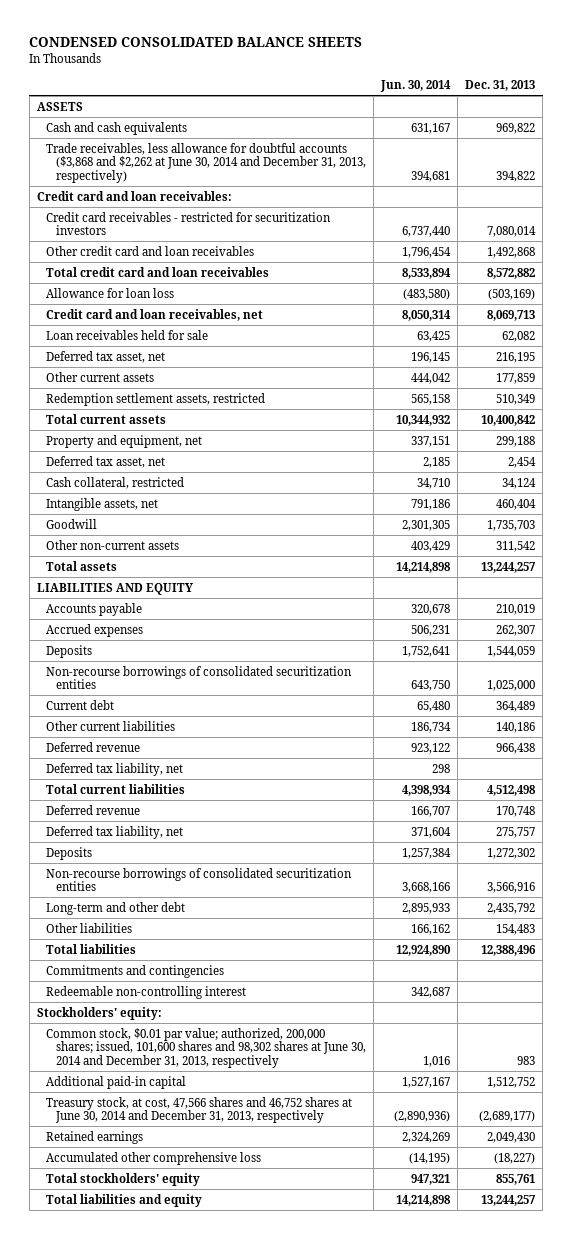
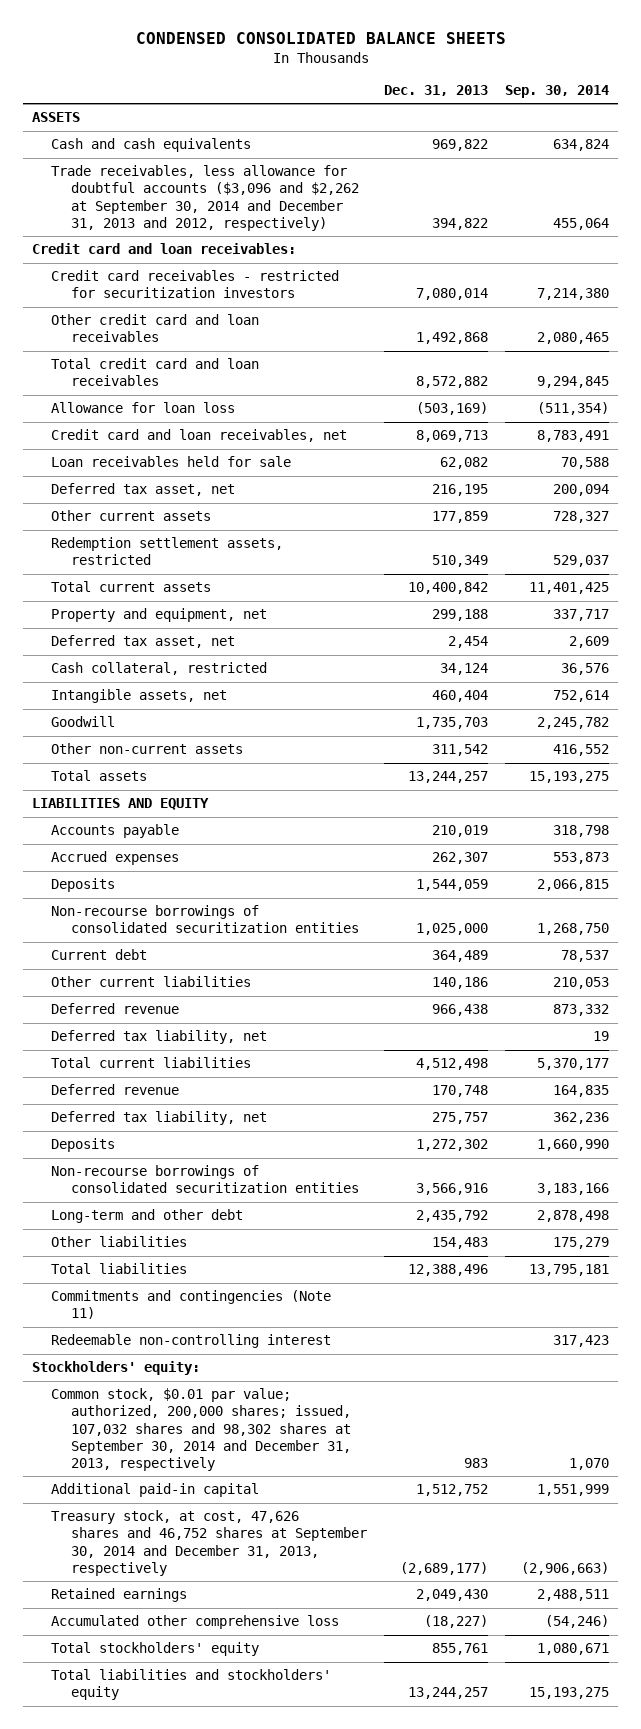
[380,80,452,93] Jun. 30, 2014 -> none
none -> [505,84,610,98] Sep. 30, 2014
[46,142,367,183] Trade receivables, less allowance for doubtful accounts ($3,868 and $2,262 at June 30, 2014 and December 31, 2013, respectively) -> [51,165,359,231] Trade receivables, less allowance for doubtful accounts ($3,096 and $2,262 at September 30, 2014 and December 31, 2013 and 2012, respectively)
[46,964,225,978] Commitments and contingencies -> [51,1290,332,1320] Commitments and contingencies (Note 11)
[46,1027,367,1068] Common stock, $0.01 par value; authorized, 200,000 shares; issued, 101,600 shares and 98,302 shares at June 30, 2014 and December 31, 2013, respectively -> [51,1388,351,1471] Common stock, $0.01 par value; authorized, 200,000 shares; issued, 107,032 shares and 98,302 shares at September 30, 2014 and December 31, 2013, respectively
[46,1096,353,1124] Treasury stock, at cost, 47,566 shares and 46,752 shares at June 30, 2014 and December 31, 2013, respectively -> [51,1510,367,1576] Treasury stock, at cost, 47,626 shares and 46,752 shares at September 30, 2014 and December 31, 2013, respectively
[46,1193,203,1207] Total liabilities and equity -> [51,1669,332,1701] Total liabilities and stockholders' equity

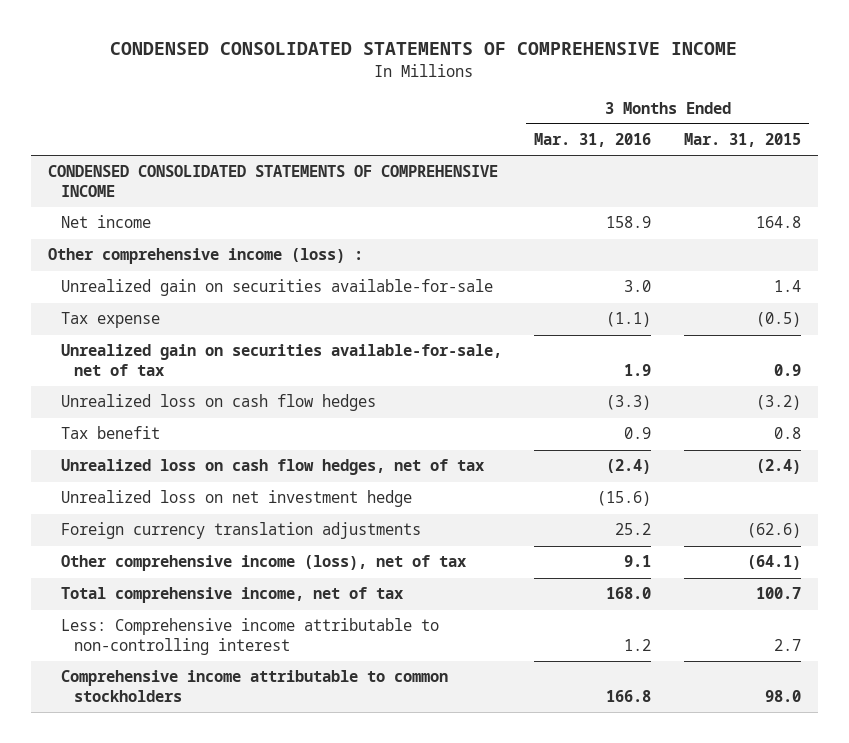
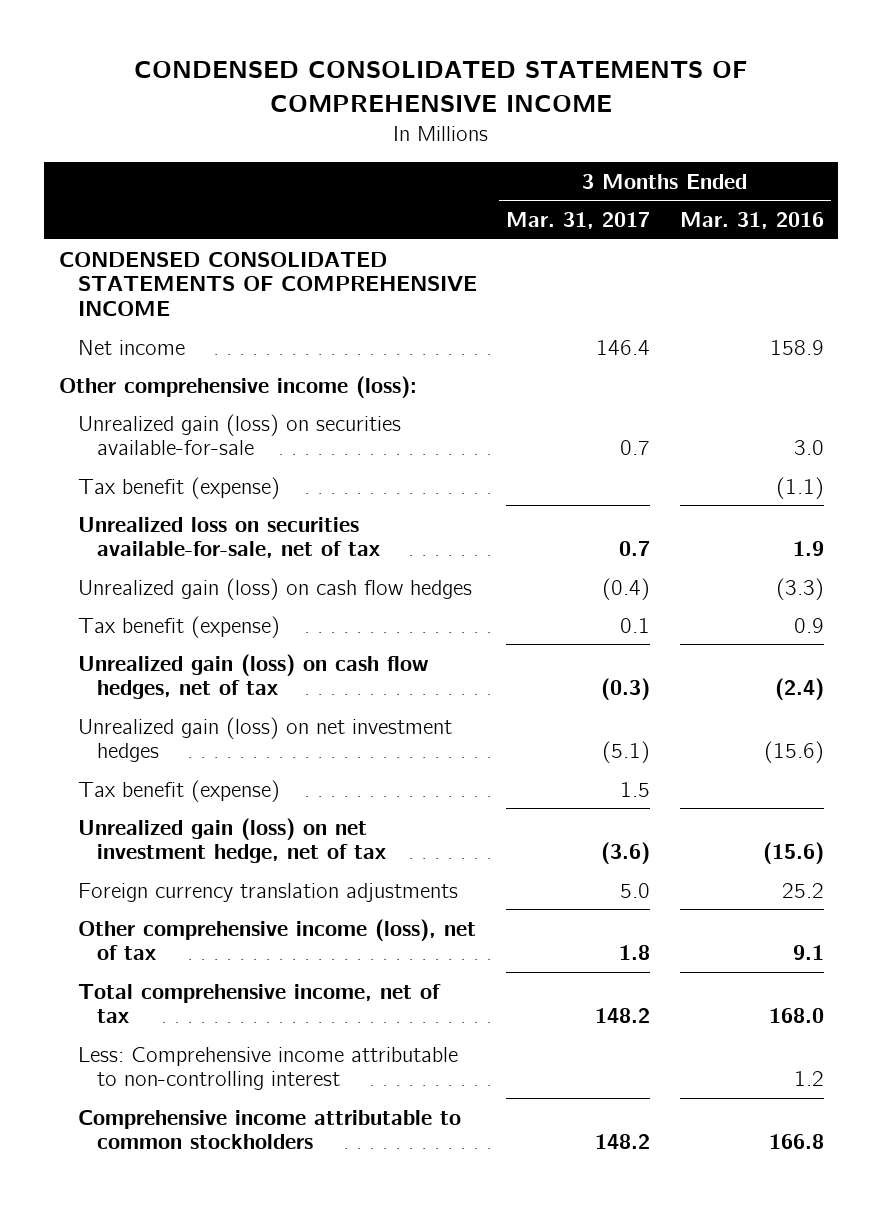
[684,133,802,148] Mar. 31, 2015 -> none
none -> [506,212,651,230] Mar. 31, 2017
[47,248,363,265] Other comprehensive income (loss) : -> [59,375,418,398] Other comprehensive income (loss):
[60,279,493,297] Unrealized gain on securities available-for-sale -> [77,413,401,456] Unrealized gain (loss) on securities available-for-sale
[60,312,160,329] Tax expense -> [77,476,280,499] Tax benefit (expense)
[60,344,502,376] Unrealized gain on securities available-for-sale, net of tax -> [77,516,380,559] Unrealized loss on securities available-for-sale, net of tax
[60,394,376,412] Unrealized loss on cash flow hedges -> [77,577,472,600] Unrealized gain (loss) on cash flow hedges
[60,426,160,440] Tax benefit -> [77,615,280,638] Tax benefit (expense)
[60,459,484,476] Unrealized loss on cash flow hedges, net of tax -> [77,653,429,700] Unrealized gain (loss) on cash flow hedges, net of tax
none -> [77,716,452,763] Unrealized gain (loss) on net investment hedges
none -> [77,779,280,802] Tax benefit (expense)
[60,490,412,508] Unrealized loss on net investment hedge -> [77,817,386,864] Unrealized gain (loss) on net investment hedge, net of tax

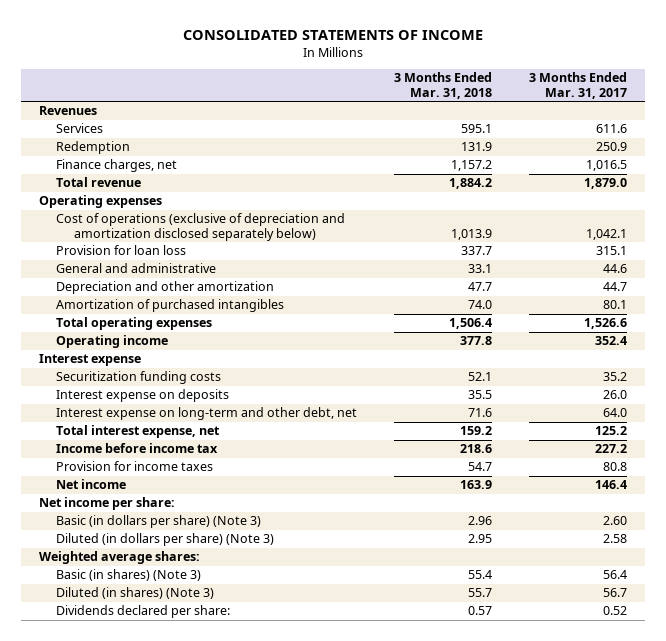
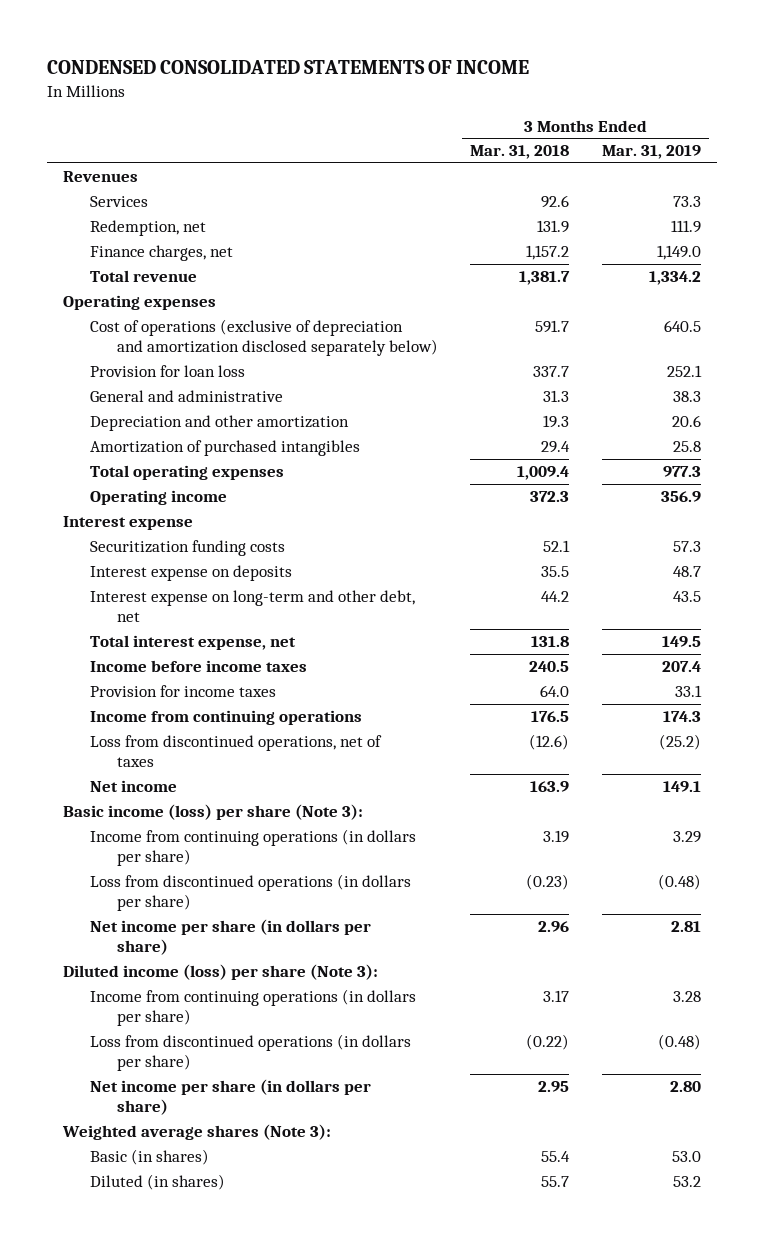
[182,29,483,40] CONSOLIDATED STATEMENTS OF INCOME -> [47,59,530,74] CONDENSED CONSOLIDATED STATEMENTS OF INCOME
[528,72,627,99] 3 Months Ended Mar. 31, 2017 -> none
none -> [601,145,701,160] Mar. 31, 2019
[461,124,493,134] 595.1 -> [541,195,570,209] 92.6
[56,141,131,155] Redemption -> [90,220,207,237] Redemption, net
[449,178,493,190] 1,884.2 -> [519,271,571,286] 1,381.7
[451,228,493,240] 1,013.9 -> [535,320,570,334] 591.7
[468,264,493,274] 33.1 -> [543,390,570,403] 31.3
[468,282,493,292] 47.7 -> [543,415,570,429] 19.3
[468,300,493,310] 74.0 -> [541,441,571,454] 29.4
[449,318,493,330] 1,506.4 -> [517,466,570,481] 1,009.4
[460,336,493,346] 377.8 -> [530,491,570,503] 372.3
[468,408,493,418] 71.6 -> [541,591,570,603] 44.2
[460,426,493,436] 159.2 -> [531,636,570,648] 131.8
[56,443,219,454] Income before income tax -> [90,660,308,673] Income before income taxes
[460,444,493,454] 218.6 -> [529,661,570,673] 240.5
[468,462,493,472] 54.7 -> [540,685,570,698] 64.0
none -> [90,710,363,726] Income from continuing operations
none -> [90,735,383,768] Loss from discontinued operations, net of taxes
[38,497,175,511] Net income per share: -> none
[56,605,231,619] Dividends declared per share: -> none
none -> [63,804,364,821] Basic income (loss) per share (Note 3):
none -> [90,829,417,867] Income from continuing operations (in dollars per share)
none -> [90,874,412,912] Loss from discontinued operations (in dollars per share)
[56,515,262,529] Basic (in dollars per share) (Note 3) -> [90,919,372,956] Net income per share (in dollars per share)
none -> [63,964,379,981] Diluted income (loss) per share (Note 3):
none -> [90,989,417,1027] Income from continuing operations (in dollars per share)
none -> [90,1034,412,1072] Loss from discontinued operations (in dollars per share)
[56,533,275,547] Diluted (in dollars per share) (Note 3) -> [90,1079,372,1116] Net income per share (in dollars per share)
[38,551,200,565] Weighted average shares: -> [62,1124,332,1141] Weighted average shares (Note 3):
[56,569,202,582] Basic (in shares) (Note 3) -> [90,1149,210,1166] Basic (in shares)
[56,587,215,600] Diluted (in shares) (Note 3) -> [90,1174,226,1191] Diluted (in shares)

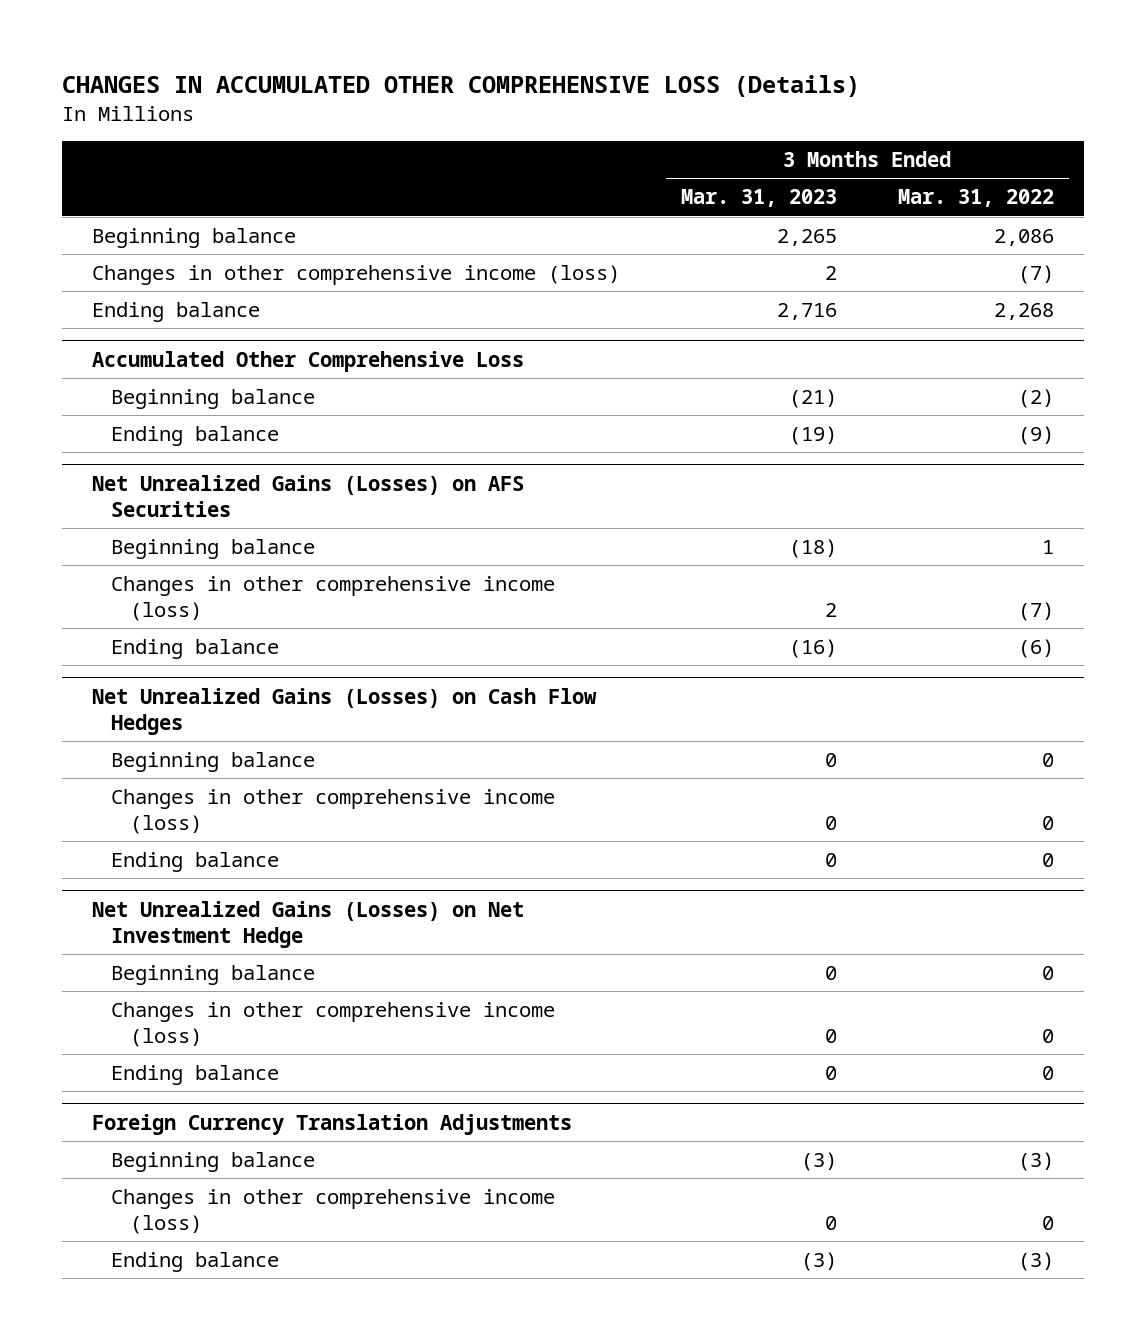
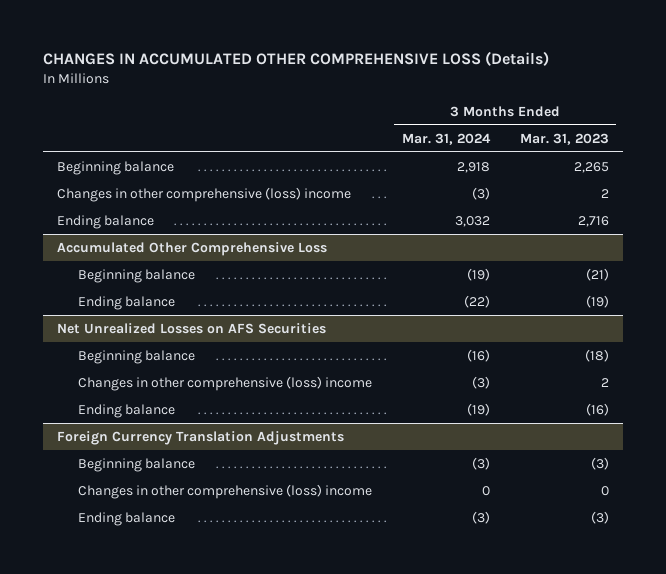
[897,189,1054,208] Mar. 31, 2022 -> none
none -> [401,132,491,145] Mar. 31, 2024
[92,265,621,286] Changes in other comprehensive income (loss) -> [57,187,352,203] Changes in other comprehensive (loss) income
[92,474,525,517] Net Unrealized Gains (Losses) on AFS Securities -> [57,323,327,335] Net Unrealized Losses on AFS Securities
[110,576,555,621] Changes in other comprehensive income (loss) -> [78,376,373,392] Changes in other comprehensive (loss) income
[92,687,598,735] Net Unrealized Gains (Losses) on Cash Flow Hedges -> none
[110,752,315,773] Beginning balance -> none
[110,789,555,834] Changes in other comprehensive income (loss) -> none
[110,852,279,873] Ending balance -> none
[92,900,525,948] Net Unrealized Gains (Losses) on Net Investment Hedge -> none
[110,965,315,986] Beginning balance -> none
[110,1002,555,1047] Changes in other comprehensive income (loss) -> none
[110,1065,279,1086] Ending balance -> none
[110,1189,555,1234] Changes in other comprehensive income (loss) -> [78,484,373,500] Changes in other comprehensive (loss) income

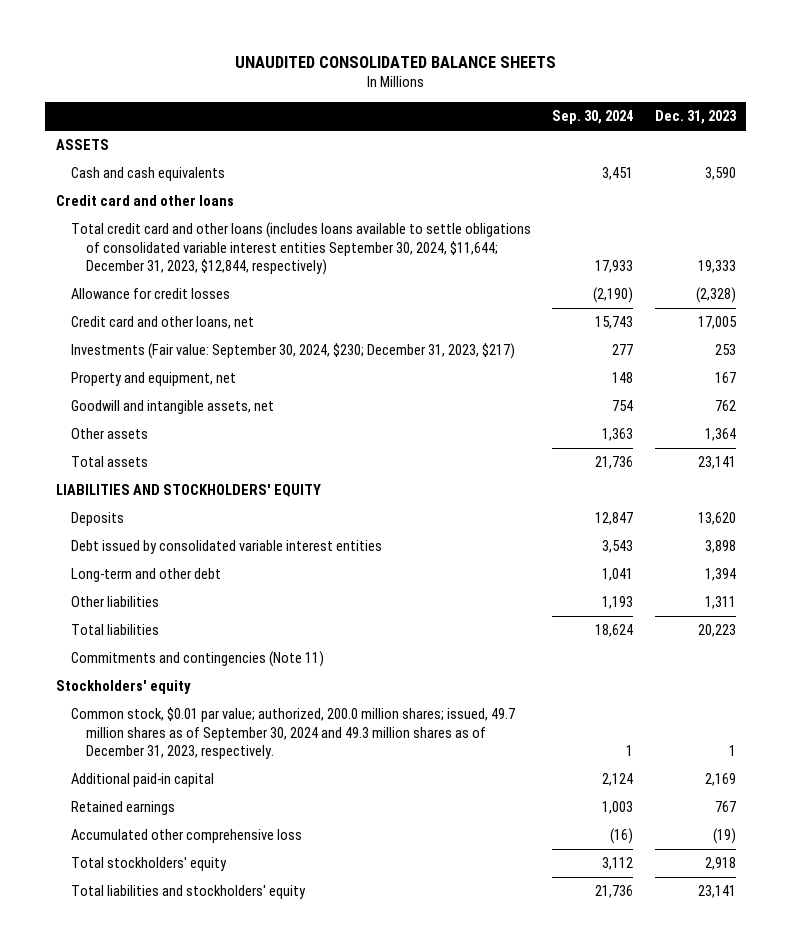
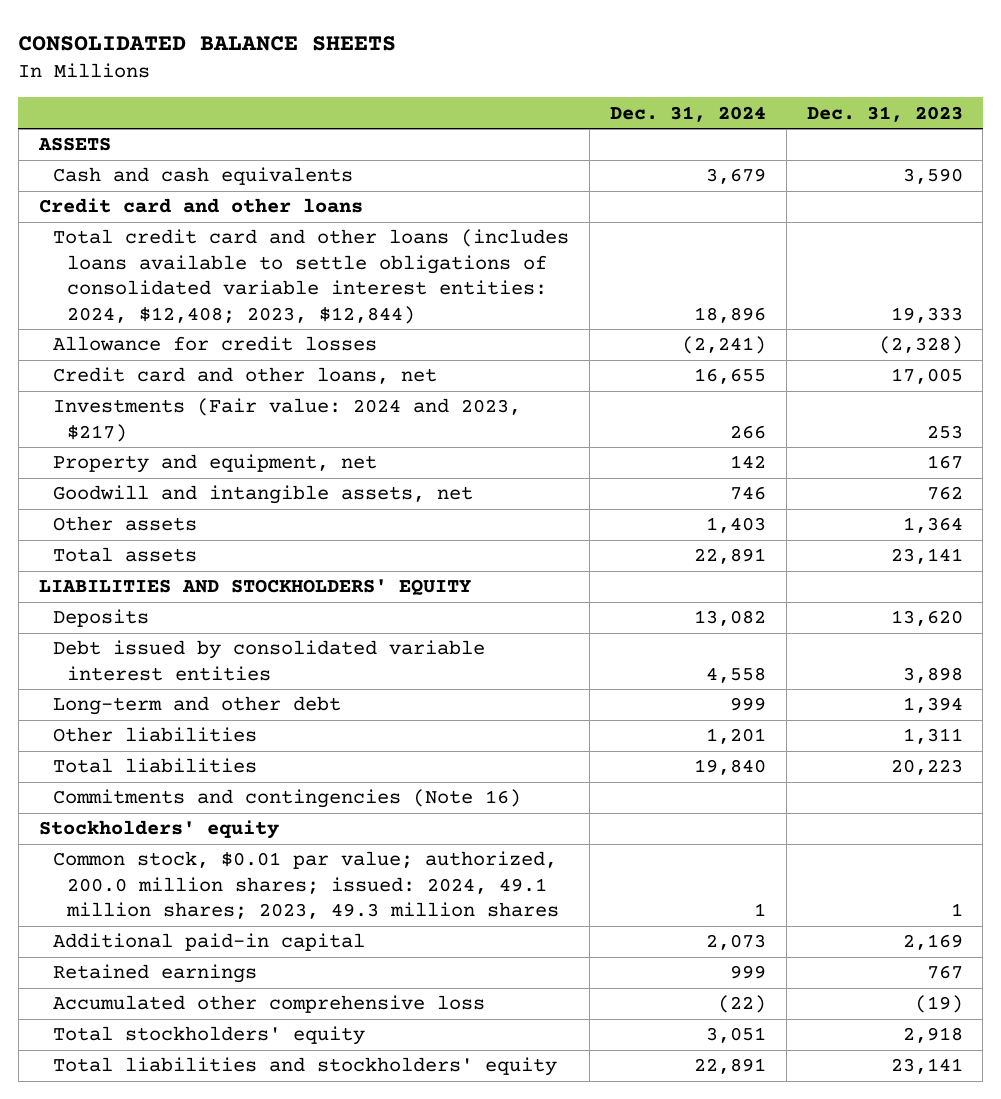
[234,55,556,68] UNAUDITED CONSOLIDATED BALANCE SHEETS -> [18,35,397,51] CONSOLIDATED BALANCE SHEETS
[552,110,634,125] Sep. 30, 2024 -> none
none -> [609,105,766,122] Dec. 31, 2024
[70,222,531,275] Total credit card and other loans (includes loans available to settle obligations of consolidated variable interest entities September 30, 2024, $11,644; December 31, 2023, $12,844, respectively) -> [52,229,569,324] Total credit card and other loans (includes loans available to settle obligations of consolidated variable interest entities: 2024, $12,408; 2023, $12,844)
[70,343,515,360] Investments (Fair value: September 30, 2024, $230; December 31, 2023, $217) -> [52,398,521,442] Investments (Fair value: 2024 and 2023, $217)
[70,651,324,668] Commitments and contingencies (Note 11) -> [52,789,521,809] Commitments and contingencies (Note 16)
[70,707,515,759] Common stock, $0.01 par value; authorized, 200.0 million shares; issued, 49.7 million shares as of September 30, 2024 and 49.3 million shares as of December 31, 2023, respectively. -> [52,851,560,920] Common stock, $0.01 par value; authorized, 200.0 million shares; issued: 2024, 49.1 million shares; 2023, 49.3 million shares

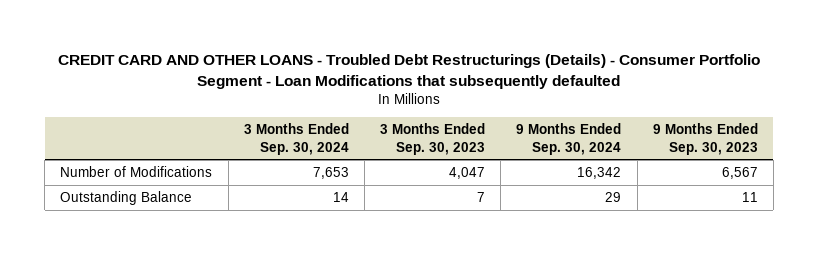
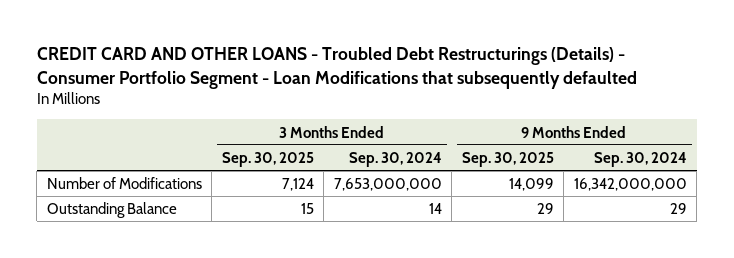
[380,123,486,155] 3 Months Ended Sep. 30, 2023 -> none
[652,123,758,155] 9 Months Ended Sep. 30, 2023 -> none
none -> [221,151,314,167] Sep. 30, 2025
none -> [461,151,554,167] Sep. 30, 2025
[312,167,349,180] 7,653 -> [333,178,442,192] 7,653,000,000
[577,167,622,180] 16,342 -> [573,178,687,192] 16,342,000,000

